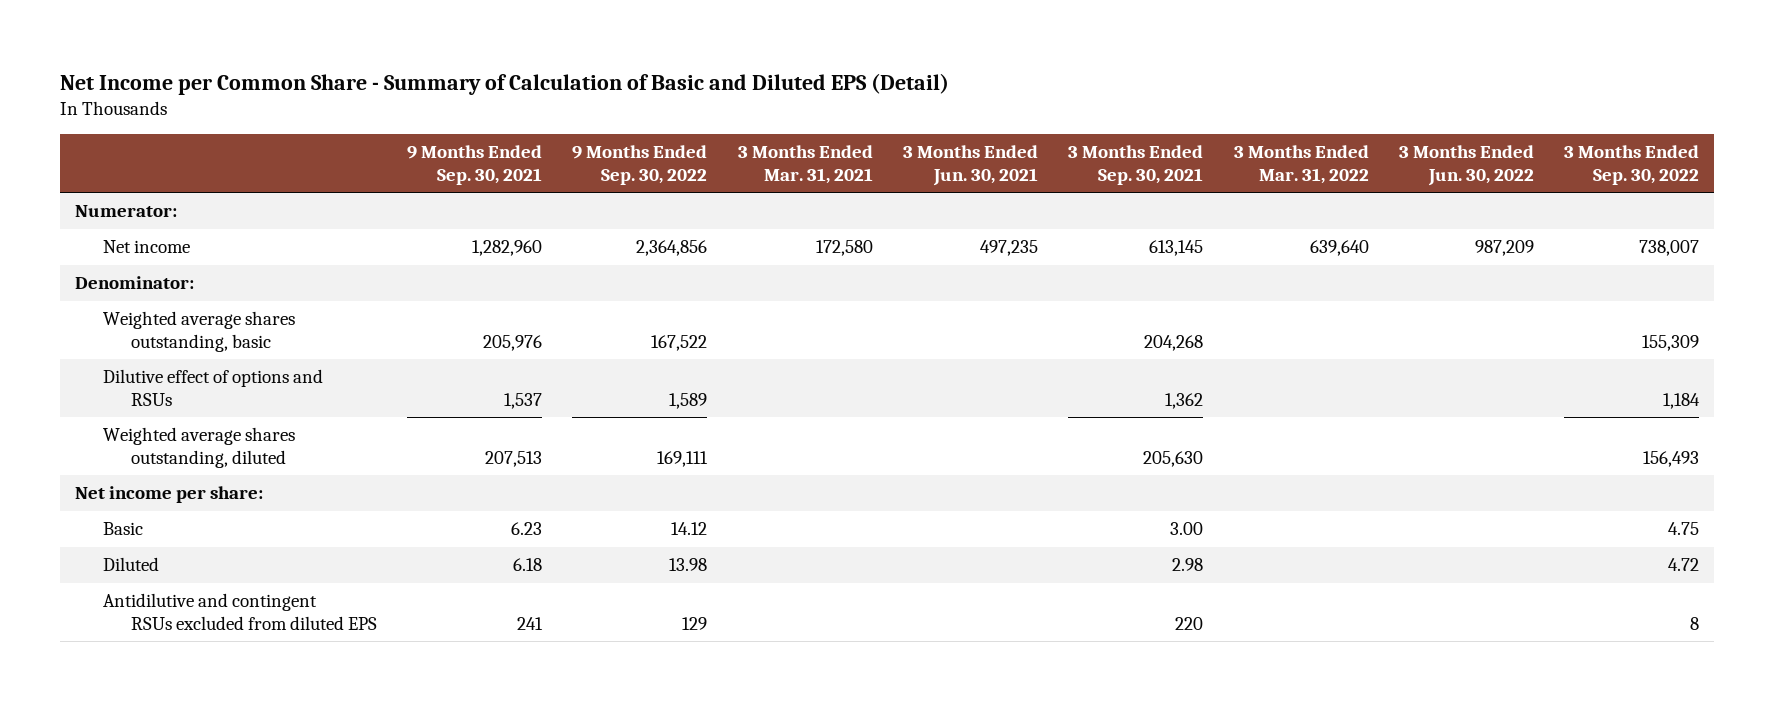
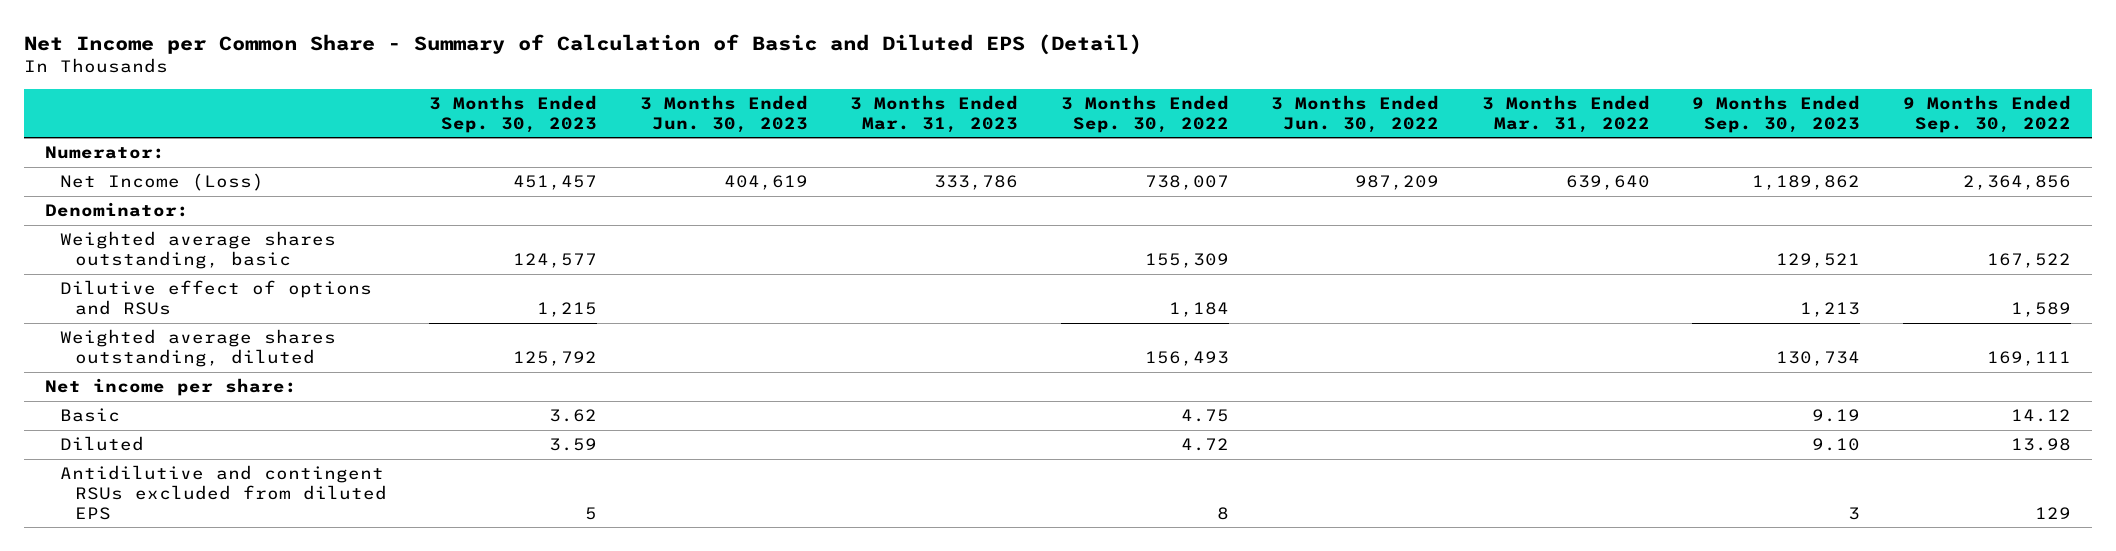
[407,145,543,185] 9 Months Ended Sep. 30, 2021 -> none
[737,145,873,184] 3 Months Ended Mar. 31, 2021 -> none
[903,145,1039,186] 3 Months Ended Jun. 30, 2021 -> none
[1068,145,1204,185] 3 Months Ended Sep. 30, 2021 -> none
none -> [429,95,598,133] 3 Months Ended Sep. 30, 2023
none -> [639,95,808,133] 3 Months Ended Jun. 30, 2023
none -> [850,95,1019,133] 3 Months Ended Mar. 31, 2023
none -> [1692,95,1861,133] 9 Months Ended Sep. 30, 2023
[103,240,191,254] Net income -> [59,173,264,192] Net Income (Loss)

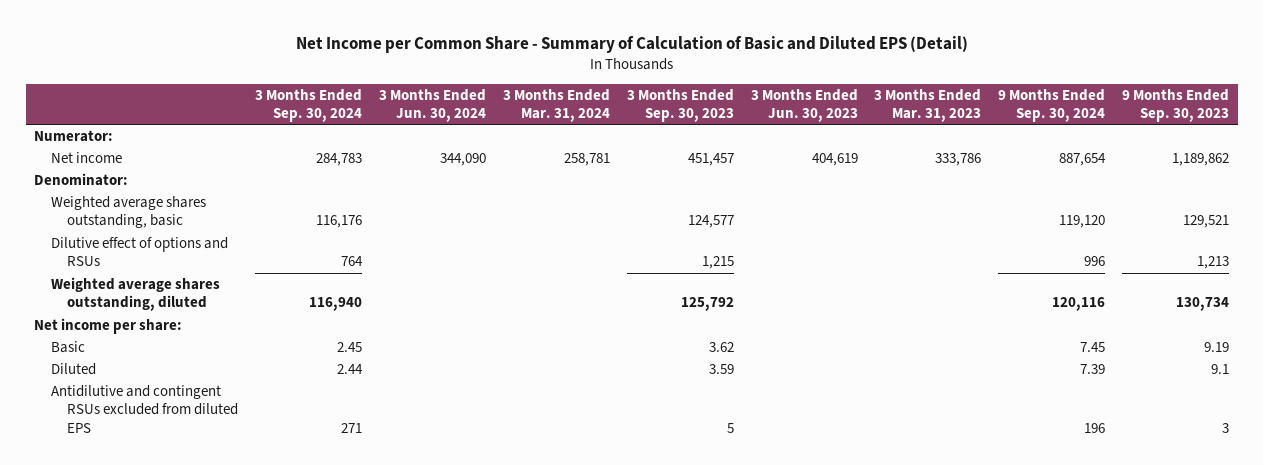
[1060,95,1229,133] 3 Months Ended Sep. 30, 2022 -> none
[1271,95,1440,133] 3 Months Ended Jun. 30, 2022 -> none
[1481,95,1650,133] 3 Months Ended Mar. 31, 2022 -> none
[1902,95,2071,133] 9 Months Ended Sep. 30, 2022 -> none
none -> [254,88,362,123] 3 Months Ended Sep. 30, 2024
none -> [378,88,486,123] 3 Months Ended Jun. 30, 2024
none -> [502,88,610,123] 3 Months Ended Mar. 31, 2024
none -> [998,88,1106,123] 9 Months Ended Sep. 30, 2024
[59,173,264,192] Net Income (Loss) -> [50,152,122,164] Net income
[1812,438,1861,452] 9.10 -> [1211,364,1230,375] 9.1

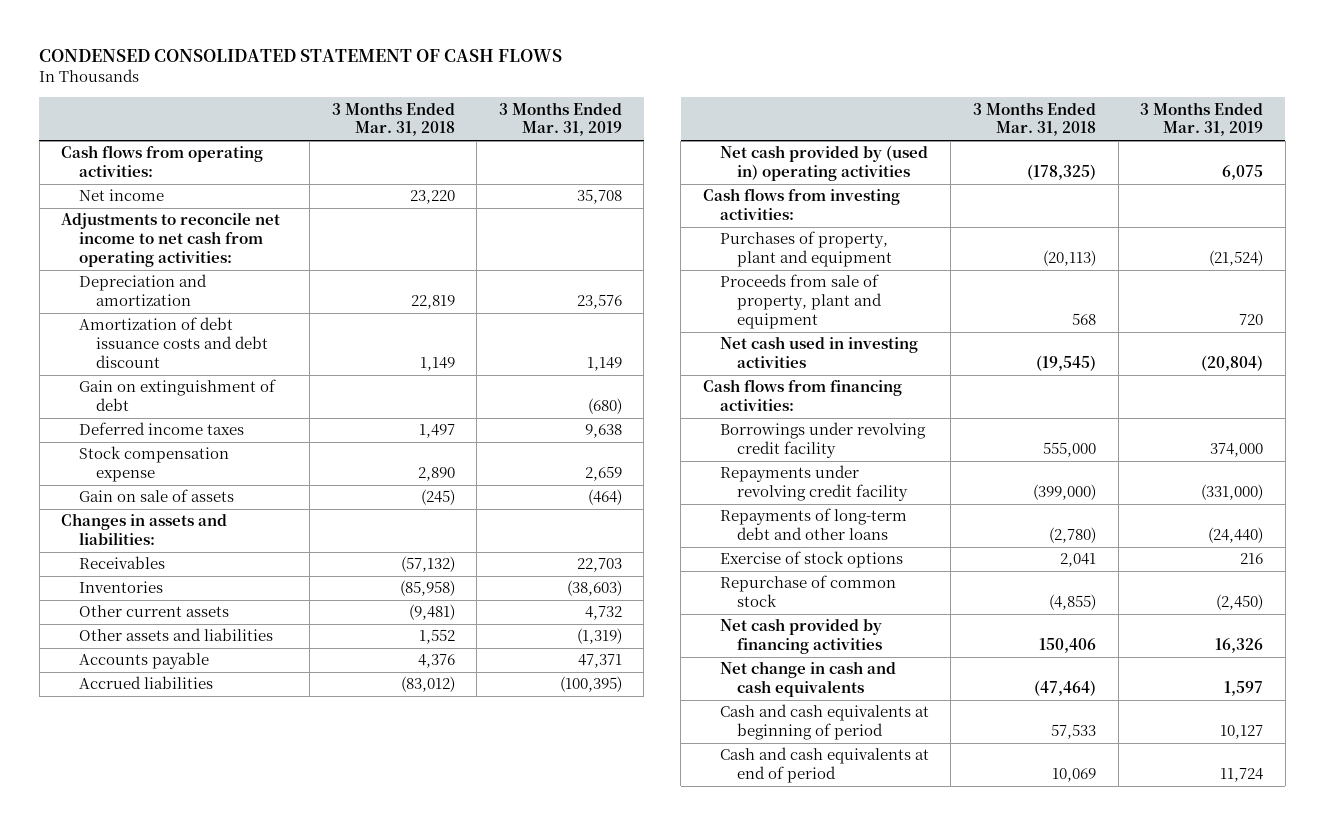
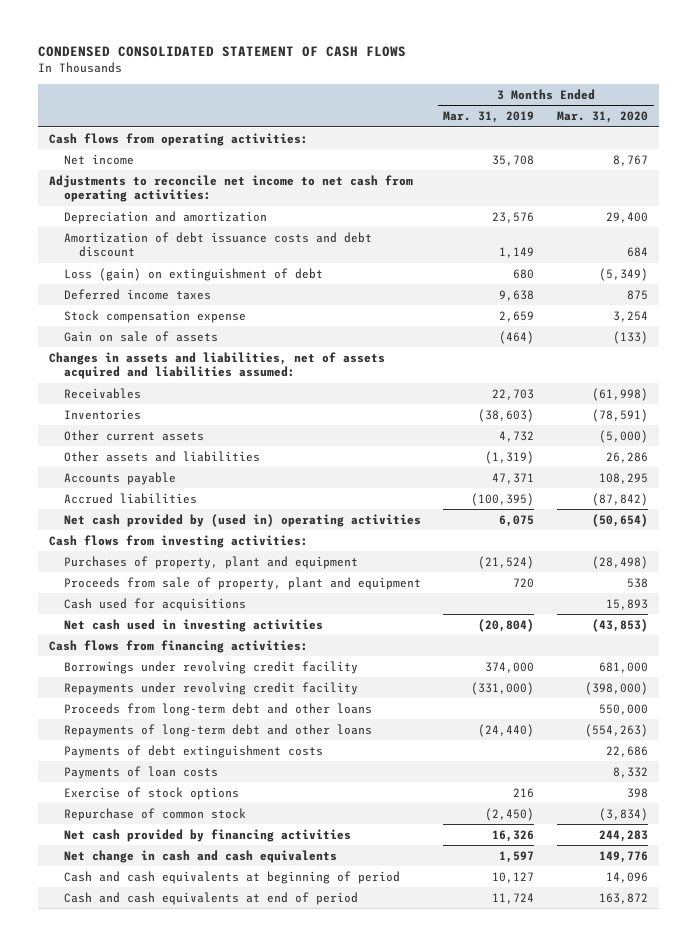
[331,101,455,137] 3 Months Ended Mar. 31, 2018 -> none
none -> [556,111,648,124] Mar. 31, 2020
[78,379,276,412] Gain on extinguishment of debt -> [64,267,324,281] Loss (gain) on extinguishment of debt
[587,398,622,415] (680) -> [513,268,535,279] 680
[61,513,228,546] Changes in assets and liabilities: -> [49,351,386,380] Changes in assets and liabilities, net of assets acquired and liabilities assumed:
none -> [64,597,247,611] Cash used for acquisitions
none -> [64,702,373,716] Proceeds from long-term debt and other loans
none -> [64,744,324,758] Payments of debt extinguishment costs
none -> [64,765,219,779] Payments of loan costs

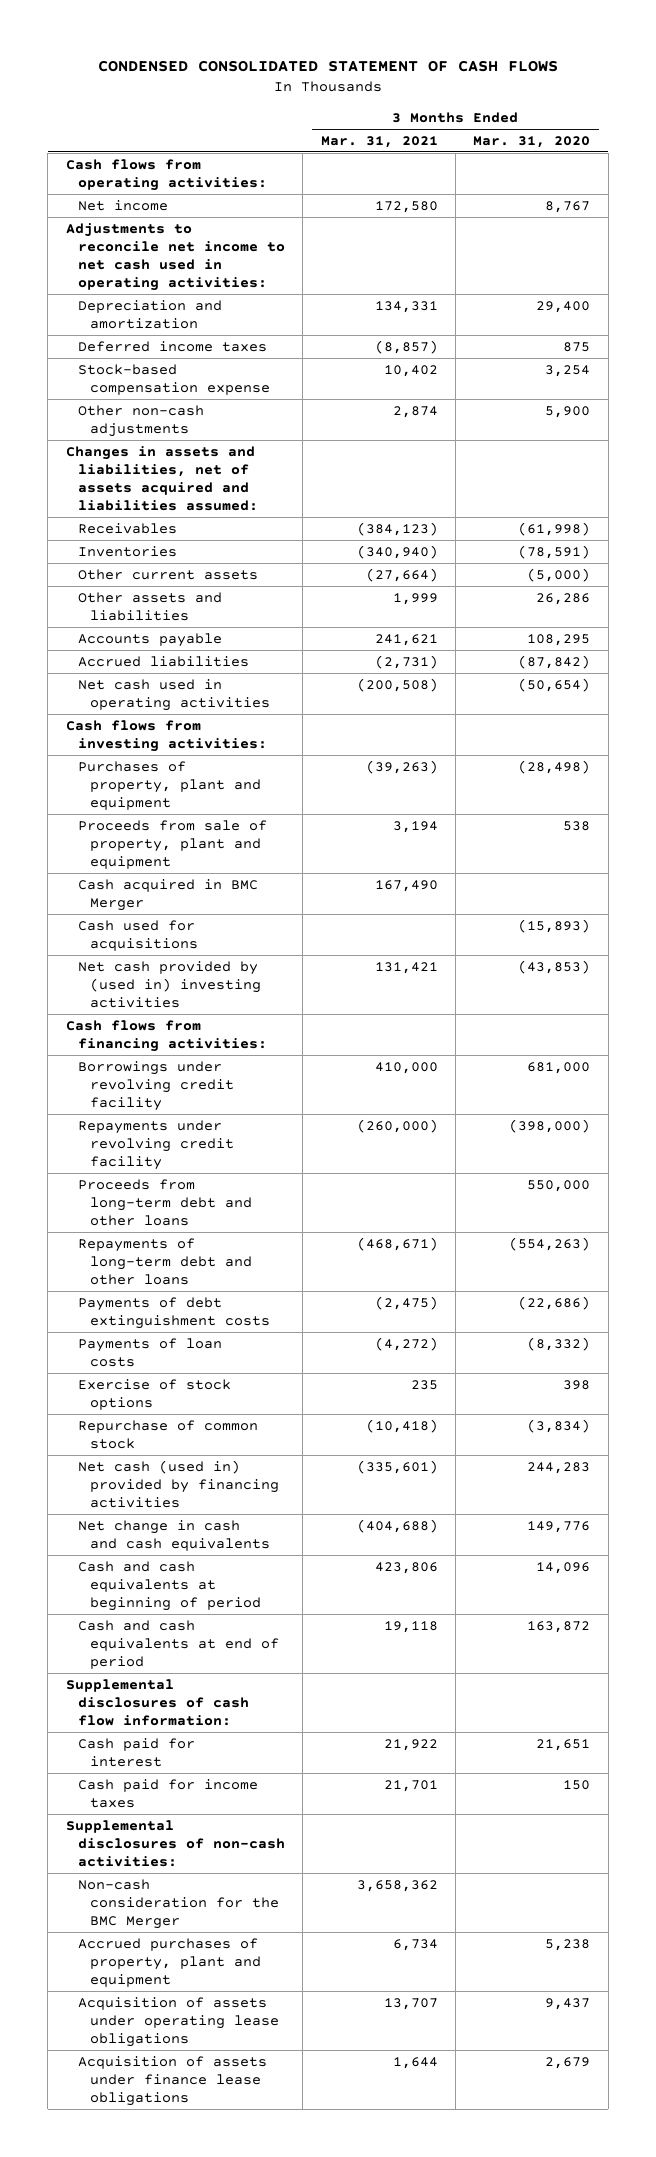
[443,111,535,124] Mar. 31, 2019 -> none
none -> [320,135,438,148] Mar. 31, 2021
[49,174,414,203] Adjustments to reconcile net income to net cash from operating activities: -> [65,222,285,292] Adjustments to reconcile net income to net cash used in operating activities:
[64,231,373,258] Amortization of debt issuance costs and debt discount -> none
[64,267,324,281] Loss (gain) on extinguishment of debt -> none
[64,330,219,342] Gain on sale of assets -> none
[64,309,247,323] Stock compensation expense -> [77,363,270,395] Stock-based compensation expense
none -> [77,404,204,437] Other non-cash adjustments
[64,513,422,527] Net cash provided by (used in) operating activities -> [77,678,270,711] Net cash used in operating activities
none -> [77,878,258,911] Cash acquired in BMC Merger
[605,598,648,610] 15,893 -> [518,918,591,933] (15,893)
[64,618,324,632] Net cash used in investing activities -> [77,960,261,1009] Net cash provided by (used in) investing activities
[605,745,648,757] 22,686 -> [518,1295,591,1310] (22,686)
[612,766,648,778] 8,332 -> [527,1336,591,1351] (8,332)
[64,828,352,842] Net cash provided by financing activities -> [77,1459,279,1509] Net cash (used in) provided by financing activities
none -> [65,1678,249,1727] Supplemental disclosures of cash flow information:
none -> [77,1737,195,1767] Cash paid for interest
none -> [77,1778,258,1808] Cash paid for income taxes
none -> [65,1819,285,1868] Supplemental disclosures of non-cash activities:
none -> [77,1878,279,1930] Non-cash consideration for the BMC Merger
none -> [77,1937,261,1988] Accrued purchases of property, plant and equipment
none -> [77,1996,279,2048] Acquisition of assets under operating lease obligations
none -> [77,2055,267,2107] Acquisition of assets under finance lease obligations

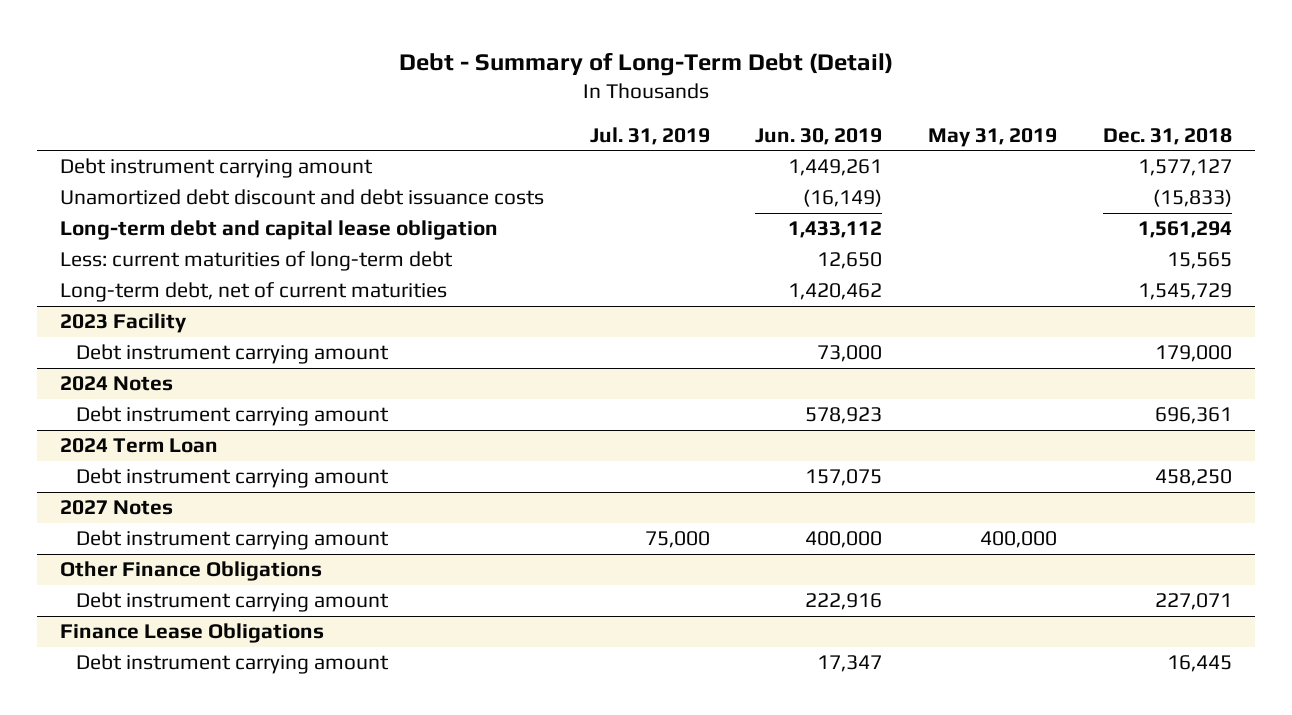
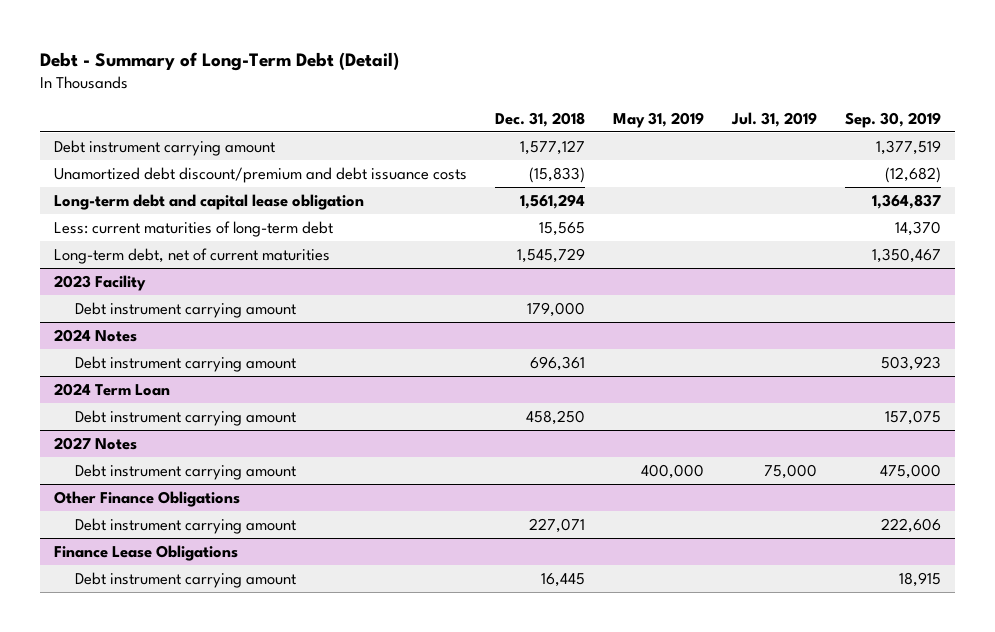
[755,127,883,145] Jun. 30, 2019 -> none
none -> [845,111,942,128] Sep. 30, 2019
[59,189,544,206] Unamortized debt discount and debt issuance costs -> [54,166,468,183] Unamortized debt discount/premium and debt issuance costs

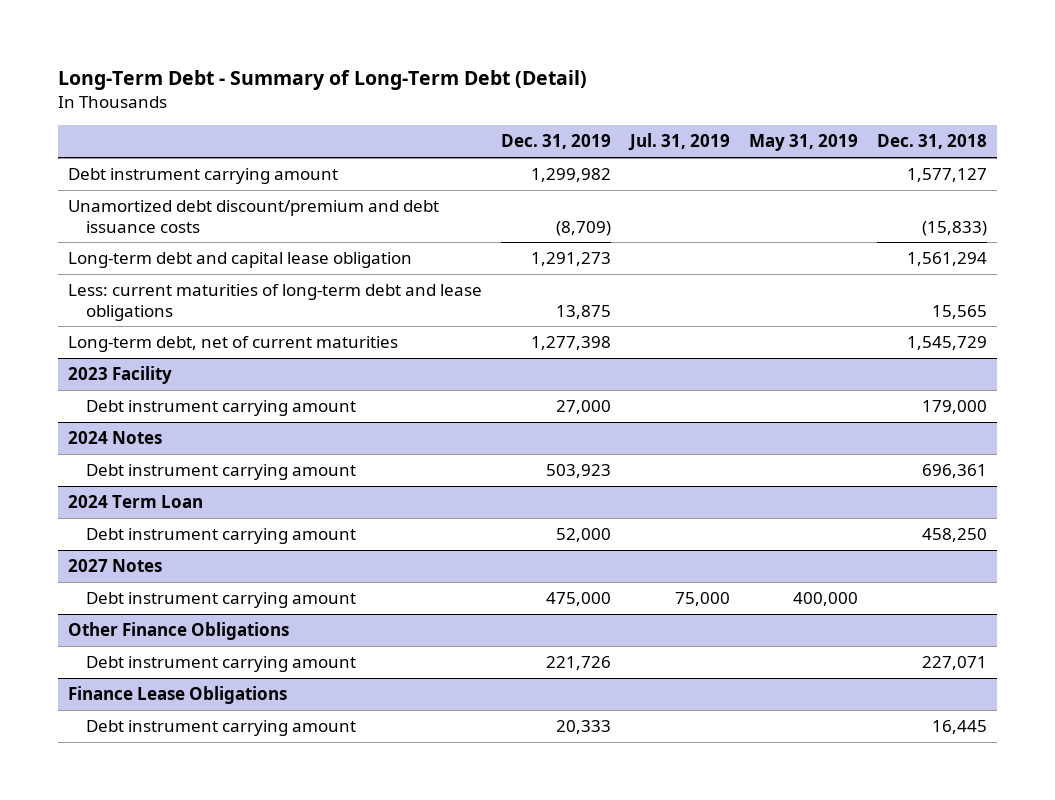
[39,51,399,71] Debt - Summary of Long-Term Debt (Detail) -> [58,70,588,91] Long-Term Debt - Summary of Long-Term Debt (Detail)
[845,111,942,128] Sep. 30, 2019 -> none
none -> [501,134,612,150] Dec. 31, 2019
[54,220,334,237] Less: current maturities of long-term debt -> [68,284,483,321] Less: current maturities of long-term debt and lease obligations

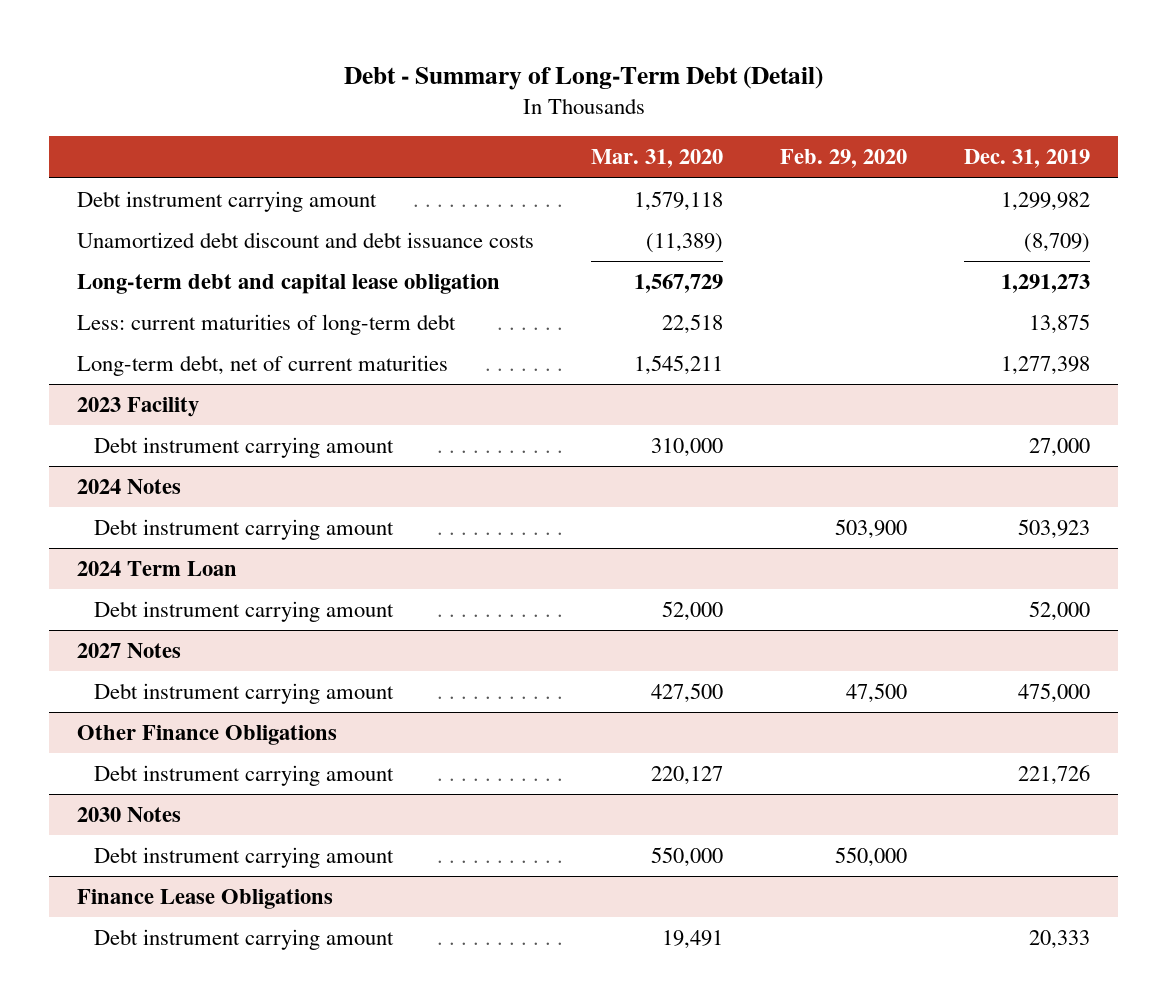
[58,70,588,91] Long-Term Debt - Summary of Long-Term Debt (Detail) -> [343,65,823,90] Debt - Summary of Long-Term Debt (Detail)
[628,133,731,152] Jul. 31, 2019 -> none
[749,134,859,152] May 31, 2019 -> none
[877,134,988,150] Dec. 31, 2018 -> none
none -> [591,149,724,169] Mar. 31, 2020
none -> [780,149,908,169] Feb. 29, 2020
[68,200,440,233] Unamortized debt discount/premium and debt issuance costs -> [77,232,535,249] Unamortized debt discount and debt issuance costs
[68,284,483,321] Less: current maturities of long-term debt and lease obligations -> [77,314,457,336] Less: current maturities of long-term debt
none -> [77,807,182,823] 2030 Notes
none -> [93,847,394,869] Debt instrument carrying amount

